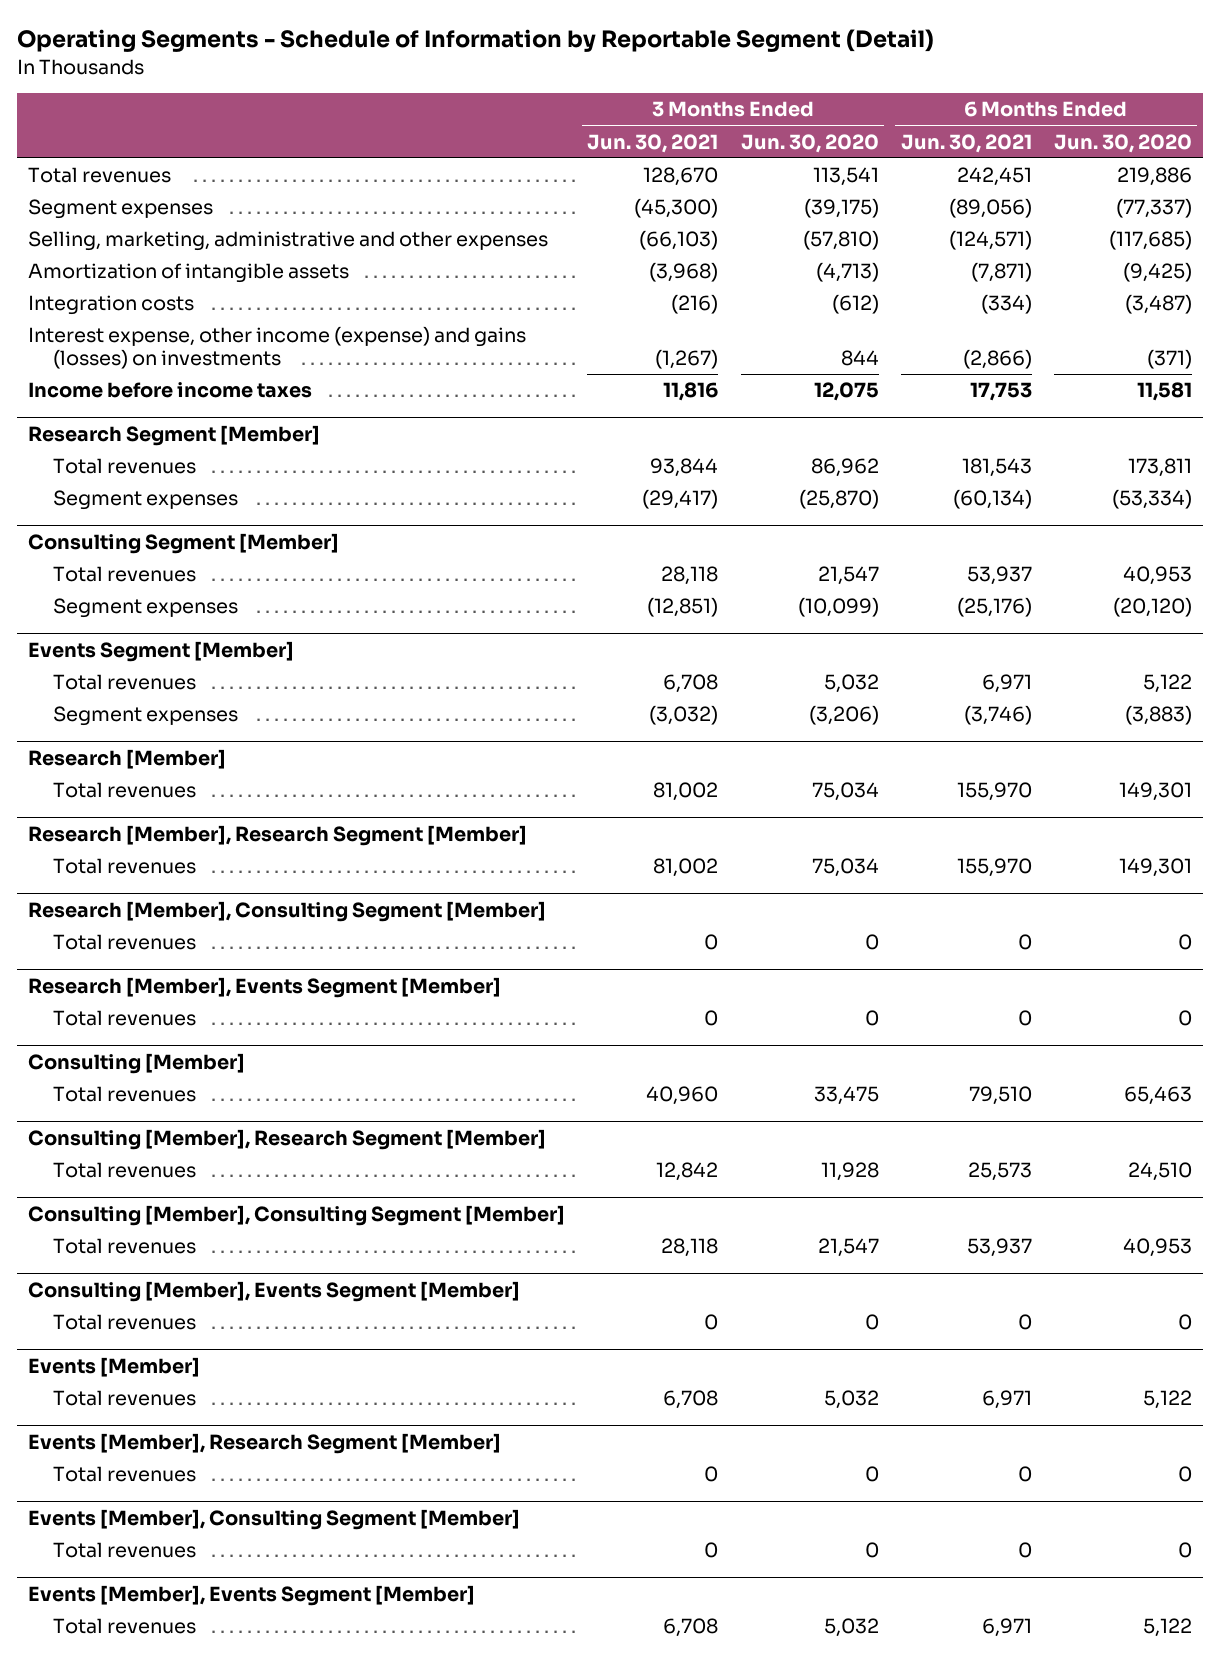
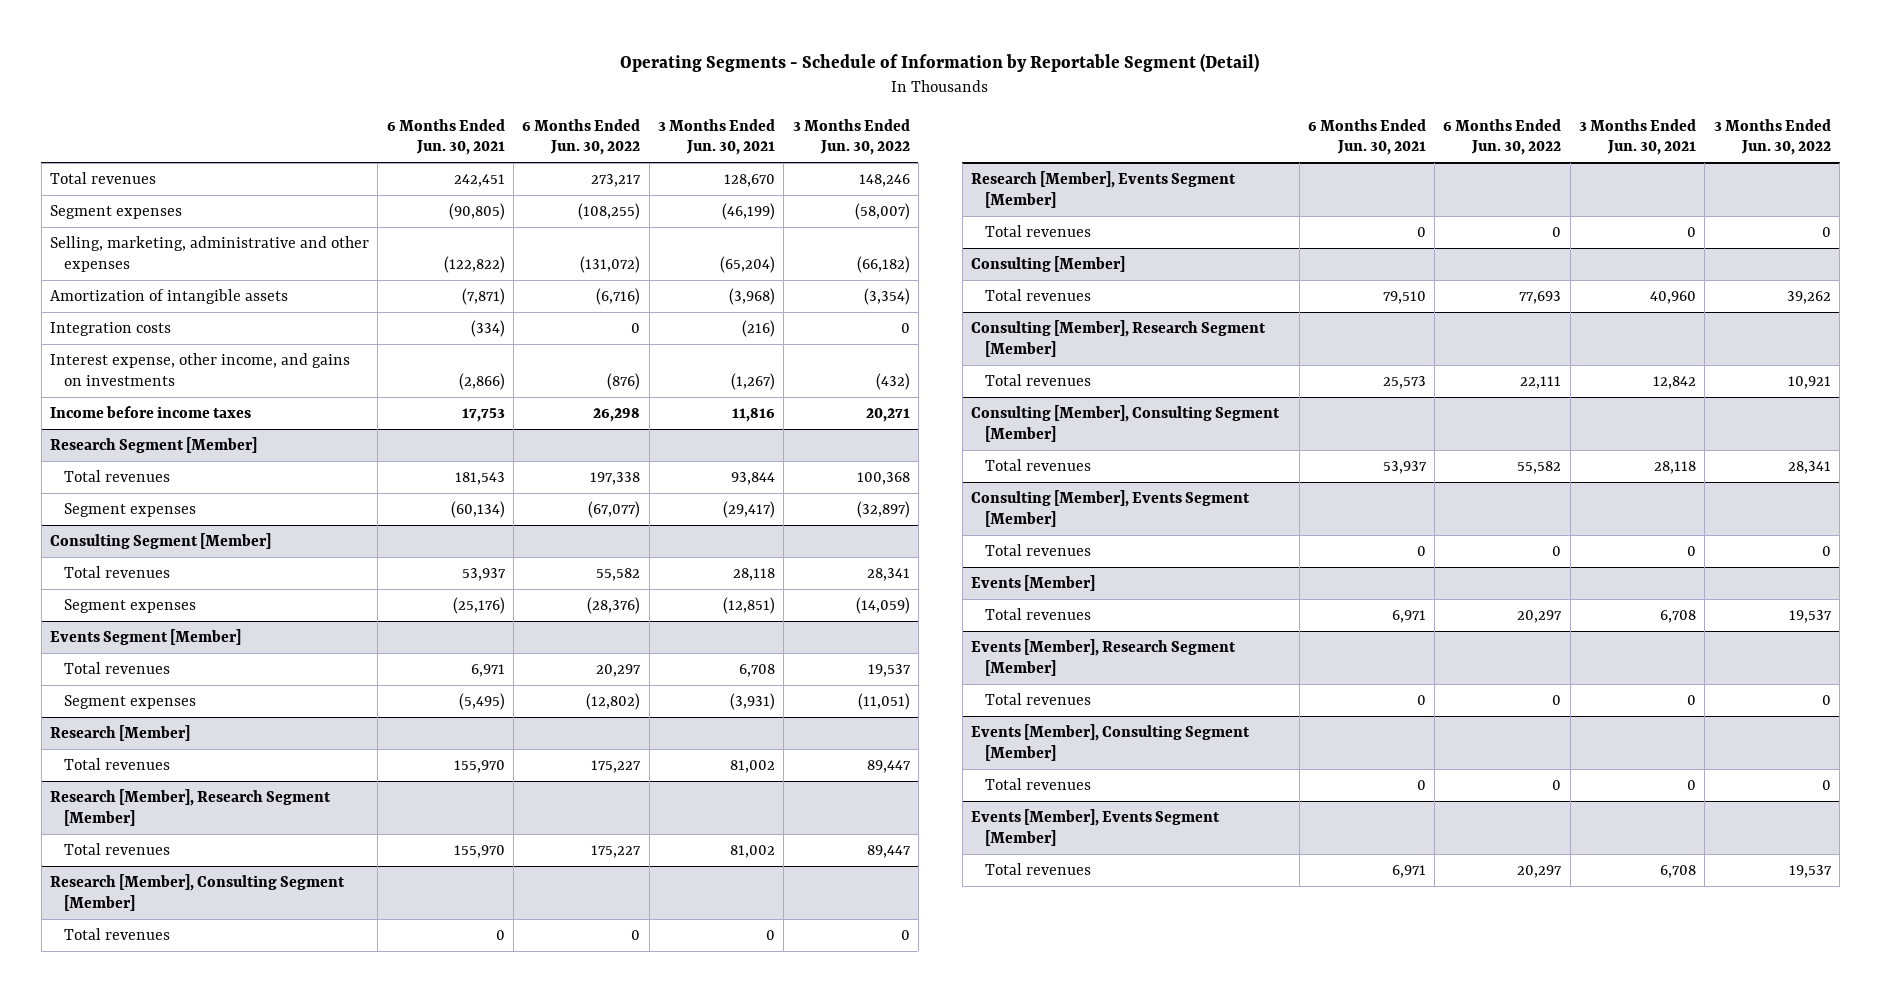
[740,133,879,153] Jun. 30, 2020 -> none
[1053,133,1192,153] Jun. 30, 2020 -> none
none -> [522,118,641,156] 6 Months Ended Jun. 30, 2022
none -> [792,118,910,156] 3 Months Ended Jun. 30, 2022
[634,198,719,219] (45,300) -> [721,202,775,220] (46,199)
[948,198,1032,219] (89,056) -> [448,202,505,220] (90,805)
[639,230,719,251] (66,103) -> [719,255,775,273] (65,204)
[948,230,1032,251] (124,571) -> [443,255,505,273] (122,822)
[28,326,527,370] Interest expense, other income (expense) and gains (losses) on investments -> [49,352,350,386] Interest expense, other income, and gains on investments
[649,705,719,726] (3,032) -> [729,692,775,710] (3,931)
[963,705,1032,726] (3,746) -> [458,692,505,710] (5,495)

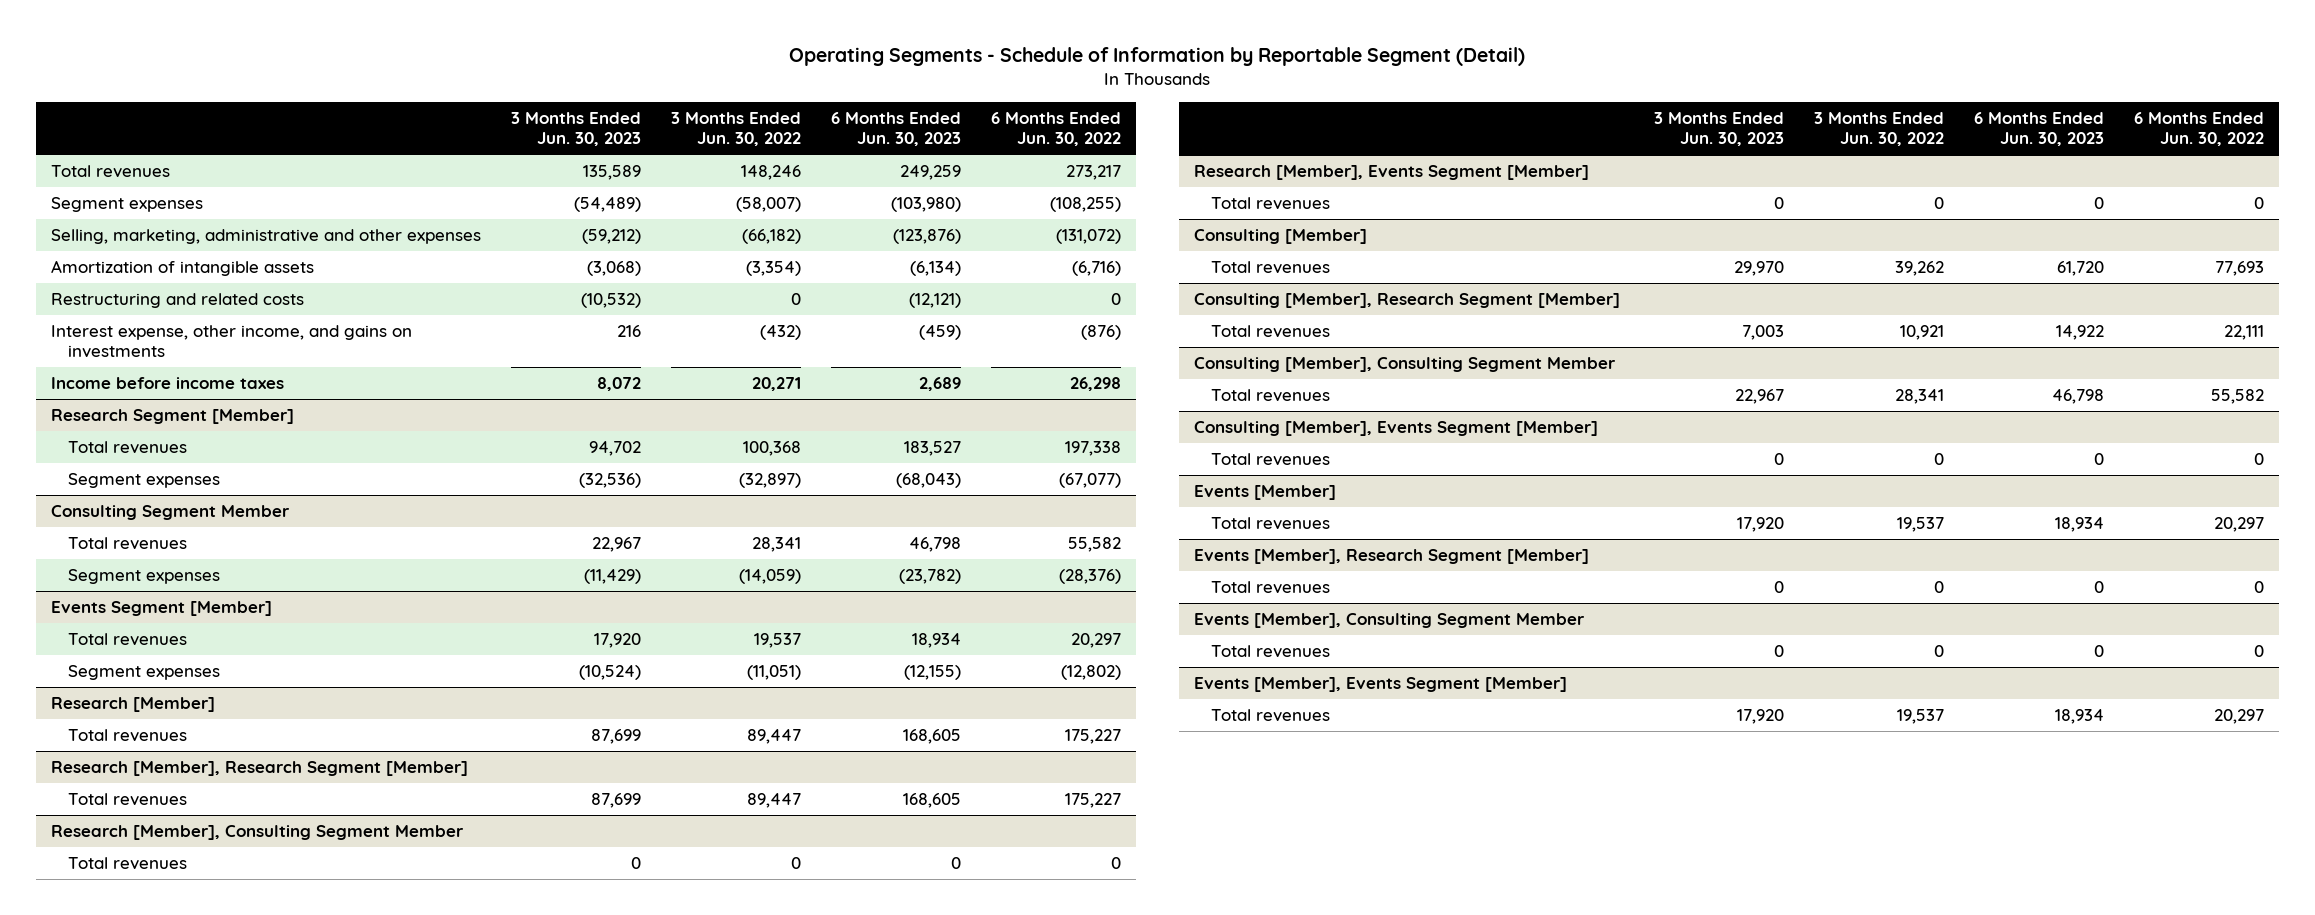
[386,118,505,156] 6 Months Ended Jun. 30, 2021 -> none
[657,118,775,156] 3 Months Ended Jun. 30, 2021 -> none
none -> [511,112,642,147] 3 Months Ended Jun. 30, 2023
none -> [831,112,962,147] 6 Months Ended Jun. 30, 2023
[49,321,171,336] Integration costs -> none
none -> [51,292,305,308] Restructuring and related costs
[49,532,271,549] Consulting Segment [Member] -> [51,504,291,520] Consulting Segment Member
[49,873,345,911] Research [Member], Consulting Segment [Member] -> [51,824,465,840] Research [Member], Consulting Segment Member
[971,404,1281,442] Consulting [Member], Consulting Segment [Member] -> [1193,356,1616,372] Consulting [Member], Consulting Segment Member
[971,723,1251,761] Events [Member], Consulting Segment [Member] -> [1193,612,1585,628] Events [Member], Consulting Segment Member

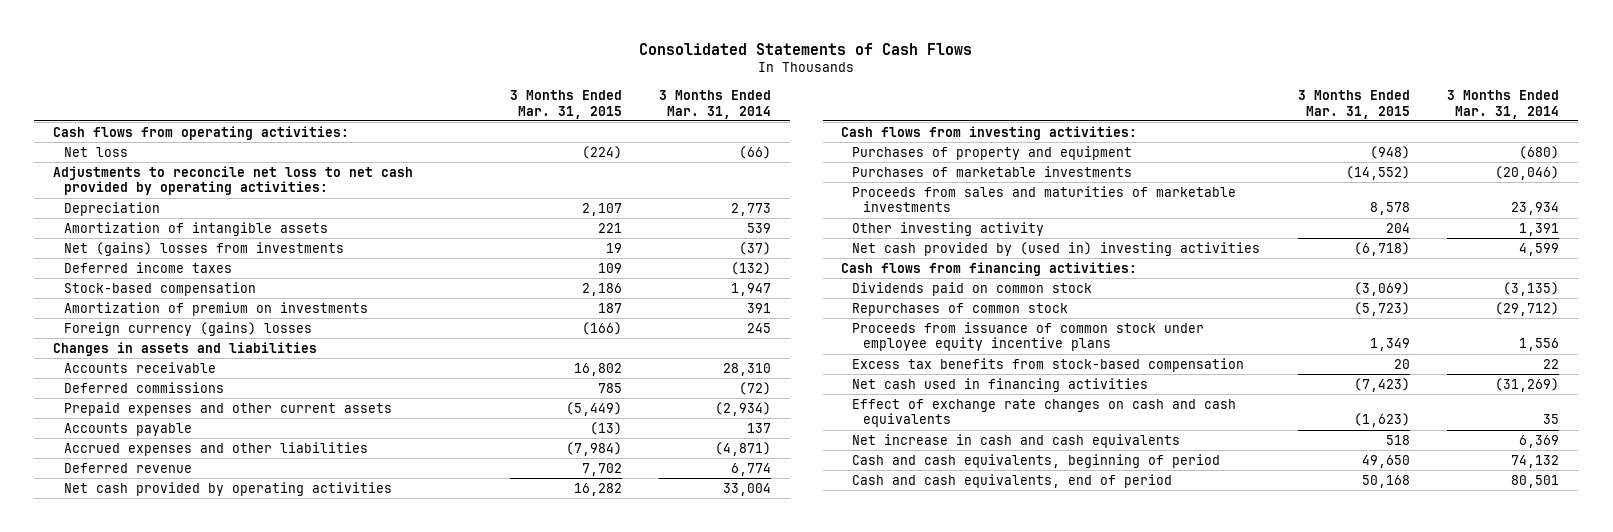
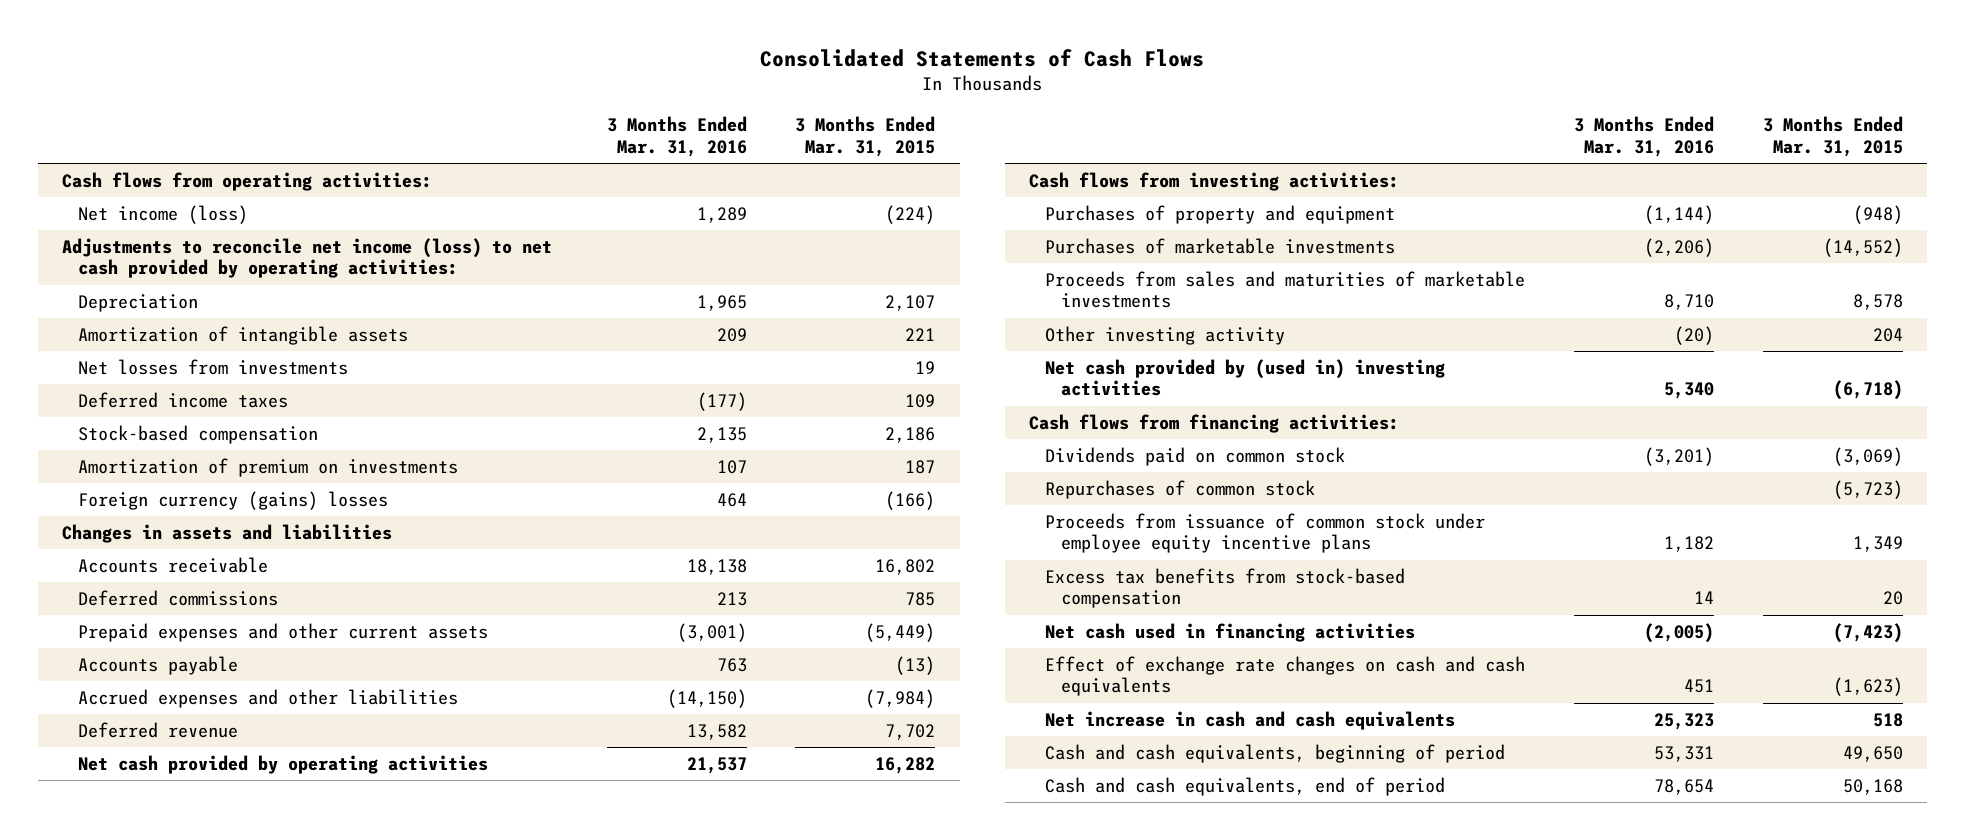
[659,89,772,119] 3 Months Ended Mar. 31, 2014 -> none
none -> [606,116,747,158] 3 Months Ended Mar. 31, 2016
[64,146,129,157] Net loss -> [78,204,249,224] Net income (loss)
[53,165,414,196] Adjustments to reconcile net loss to net cash provided by operating activities: -> [62,237,553,279] Adjustments to reconcile net income (loss) to net cash provided by operating activities:
[64,241,345,256] Net (gains) losses from investments -> [78,358,349,375] Net losses from investments

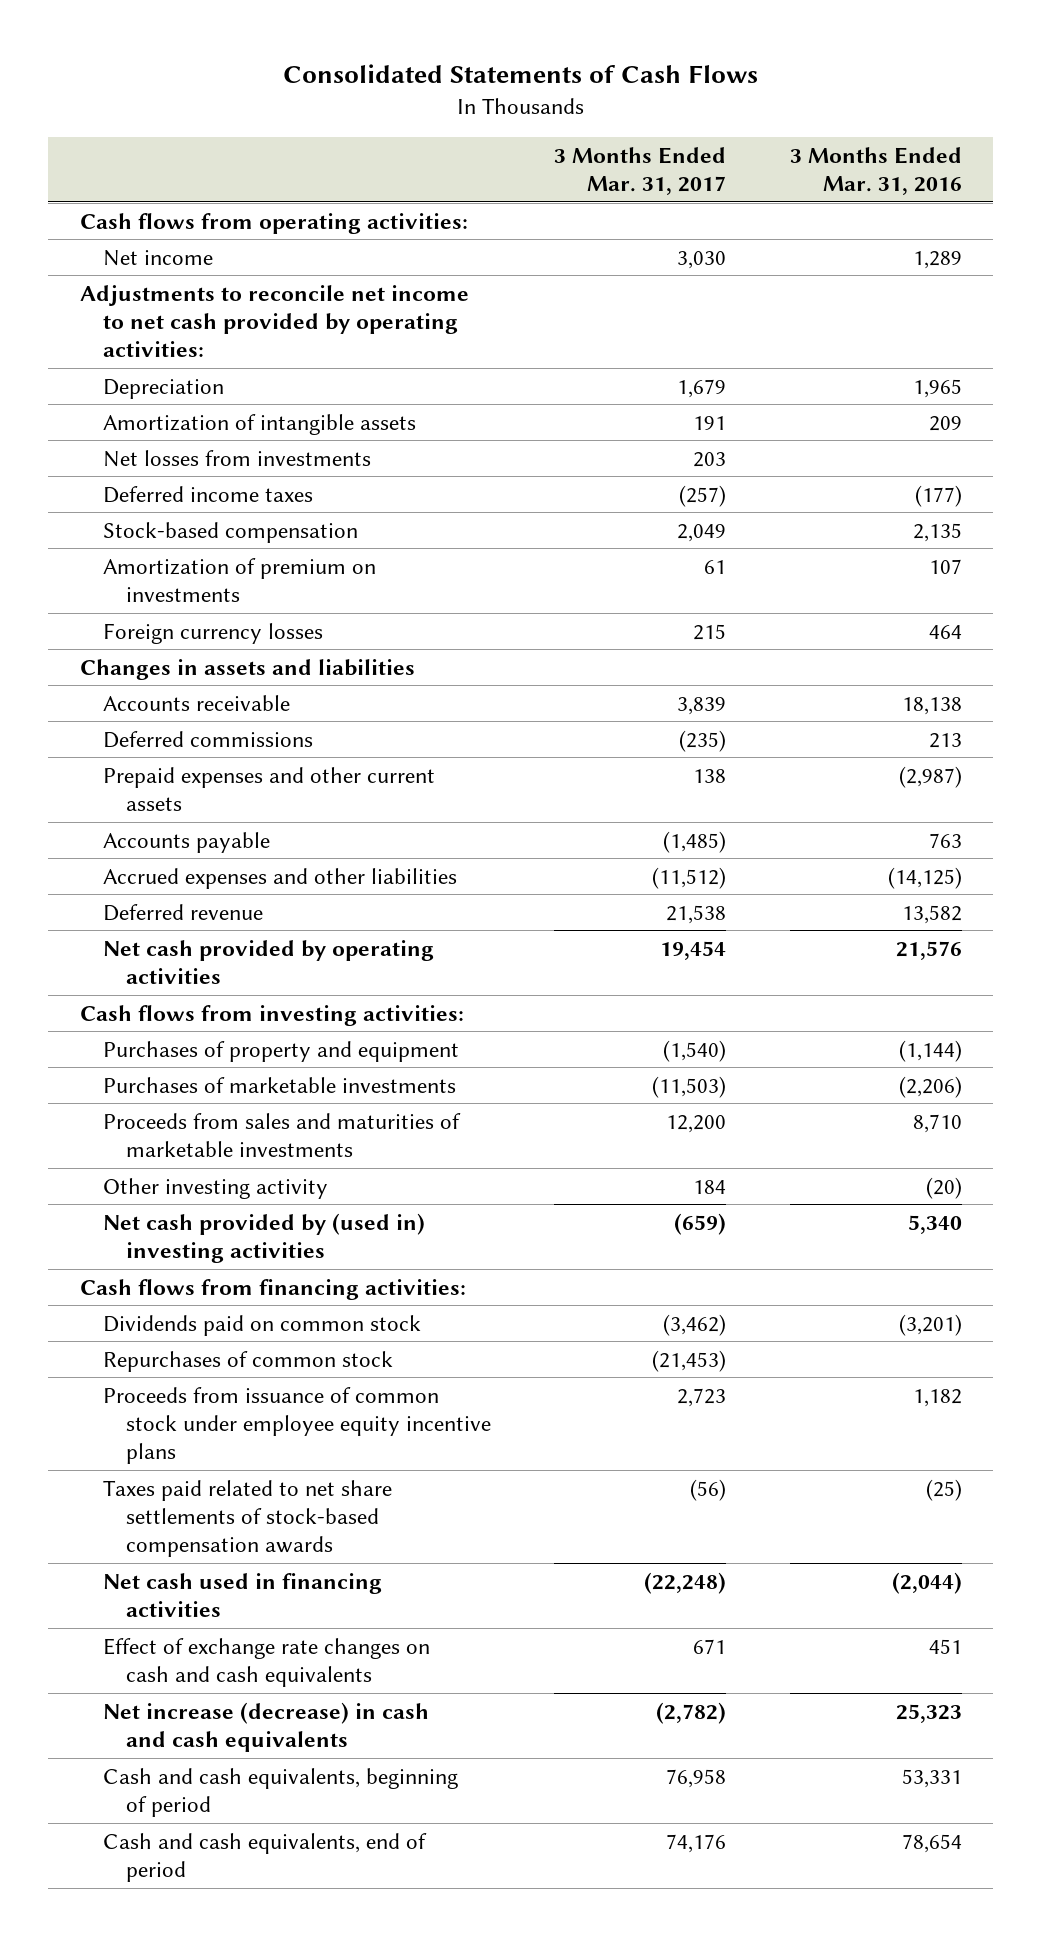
[795,116,936,158] 3 Months Ended Mar. 31, 2015 -> none
none -> [554,146,727,195] 3 Months Ended Mar. 31, 2017
[78,204,249,224] Net income (loss) -> [102,249,213,266] Net income
[62,237,553,279] Adjustments to reconcile net income (loss) to net cash provided by operating activities: -> [79,284,469,358] Adjustments to reconcile net income to net cash provided by operating activities:
[78,490,389,510] Foreign currency (gains) losses -> [102,622,323,644] Foreign currency losses
[676,622,747,642] (3,001) -> [898,765,962,788] (2,987)
[666,688,747,708] (14,150) -> [887,866,962,889] (14,125)
[686,756,747,774] 21,537 -> [895,940,962,960] 21,576
[1045,567,1406,609] Excess tax benefits from stock-based compensation -> none
none -> [102,1479,392,1558] Taxes paid related to net share settlements of stock-based compensation awards
[1643,622,1714,643] (2,005) -> [891,1571,962,1594] (2,044)
[1045,710,1456,730] Net increase in cash and cash equivalents -> [102,1701,429,1752] Net increase (decrease) in cash and cash equivalents

